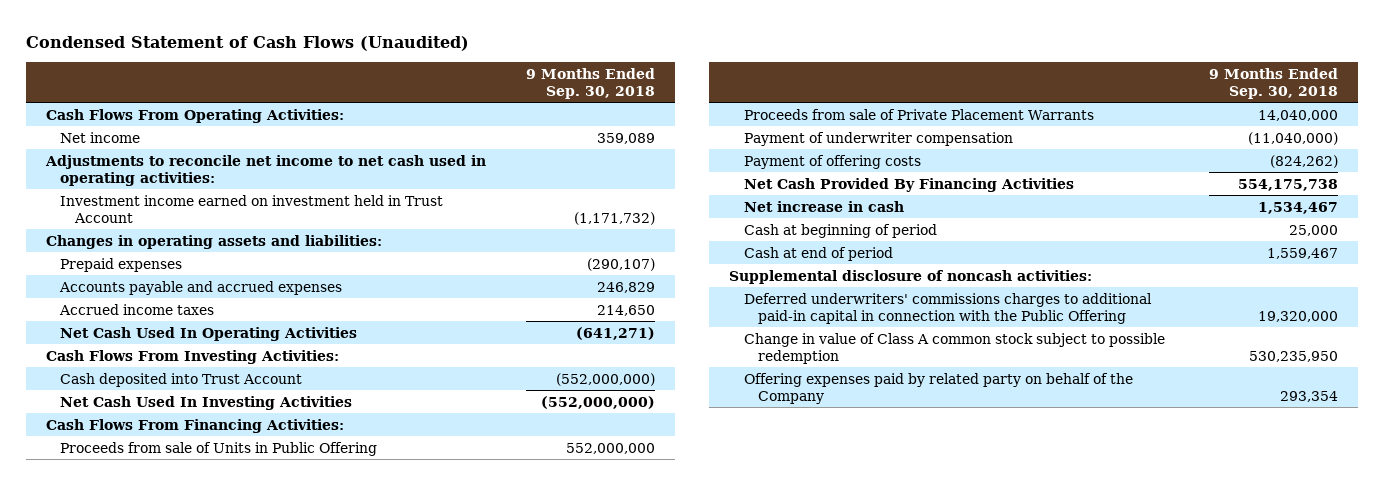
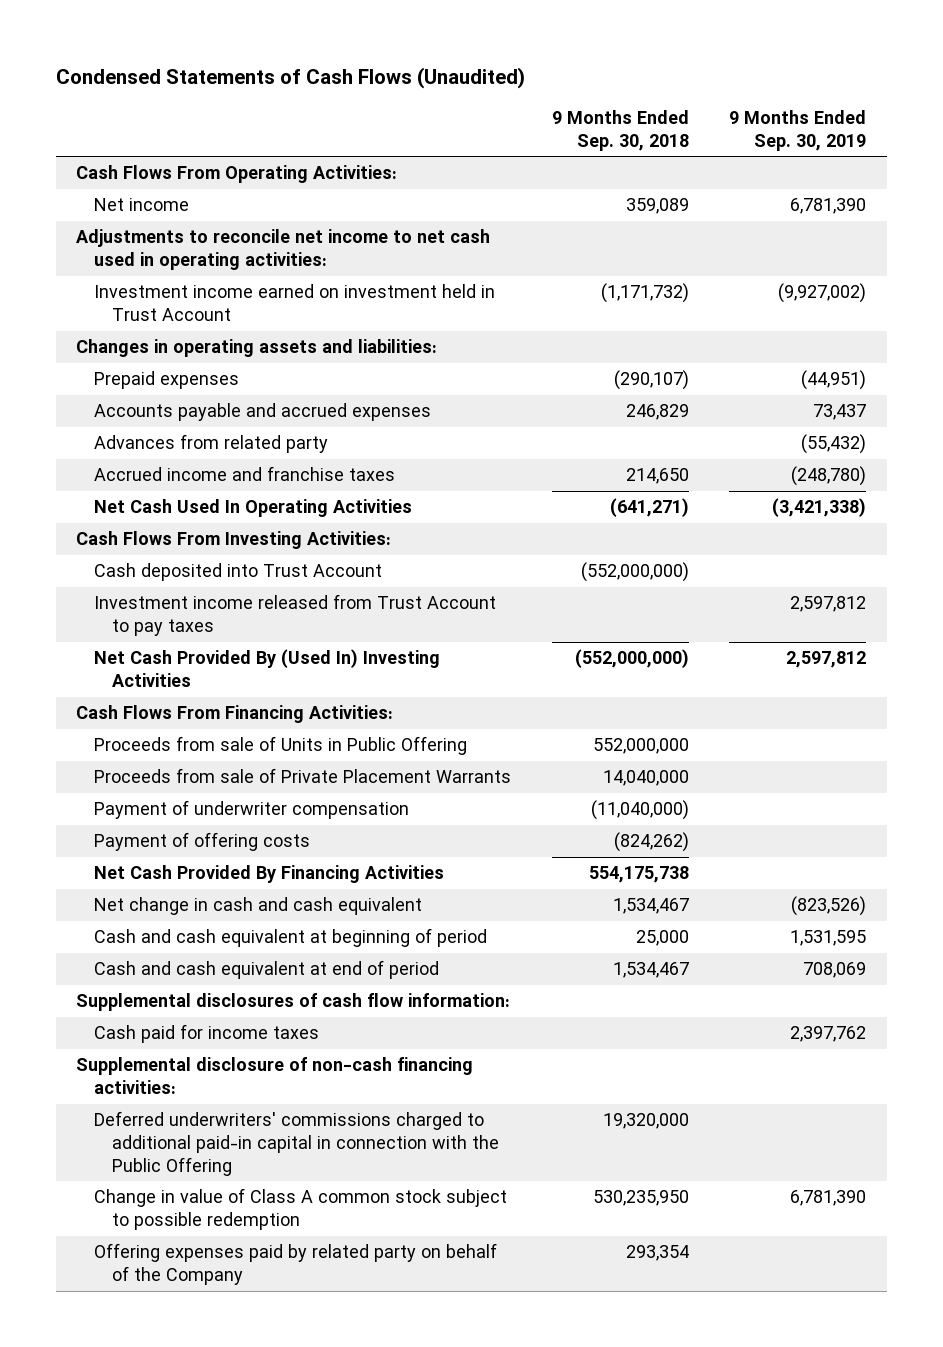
[26,35,470,51] Condensed Statement of Cash Flows (Unaudited) -> [56,66,526,89] Condensed Statements of Cash Flows (Unaudited)
none -> [729,110,867,151] 9 Months Ended Sep. 30, 2019
none -> [94,434,329,454] Advances from related party
[59,303,215,315] Accrued income taxes -> [94,466,396,482] Accrued income and franchise taxes
none -> [94,594,497,636] Investment income released from Trust Account to pay taxes
[60,395,353,410] Net Cash Used In Investing Activities -> [94,649,441,687] Net Cash Provided By (Used In) Investing Activities
[743,200,904,212] Net increase in cash -> [94,897,423,916] Net change in cash and cash equivalent
[743,223,937,238] Cash at beginning of period -> [94,928,488,948] Cash and cash equivalent at beginning of period
[743,246,893,261] Cash at end of period -> [94,960,440,980] Cash and cash equivalent at end of period
[1266,247,1338,259] 1,559,467 -> [612,962,689,979] 1,534,467
none -> [76,993,511,1012] Supplemental disclosures of cash flow information:
none -> [94,1024,320,1044] Cash paid for income taxes
[729,269,1093,284] Supplemental disclosure of noncash activities: -> [76,1057,474,1094] Supplemental disclosure of non-cash financing activities:
[743,292,1152,324] Deferred underwriters' commissions charges to additional paid-in capital in connection with the Public Offering -> [94,1111,500,1176] Deferred underwriters' commissions charged to additional paid-in capital in connection with the Public Offering

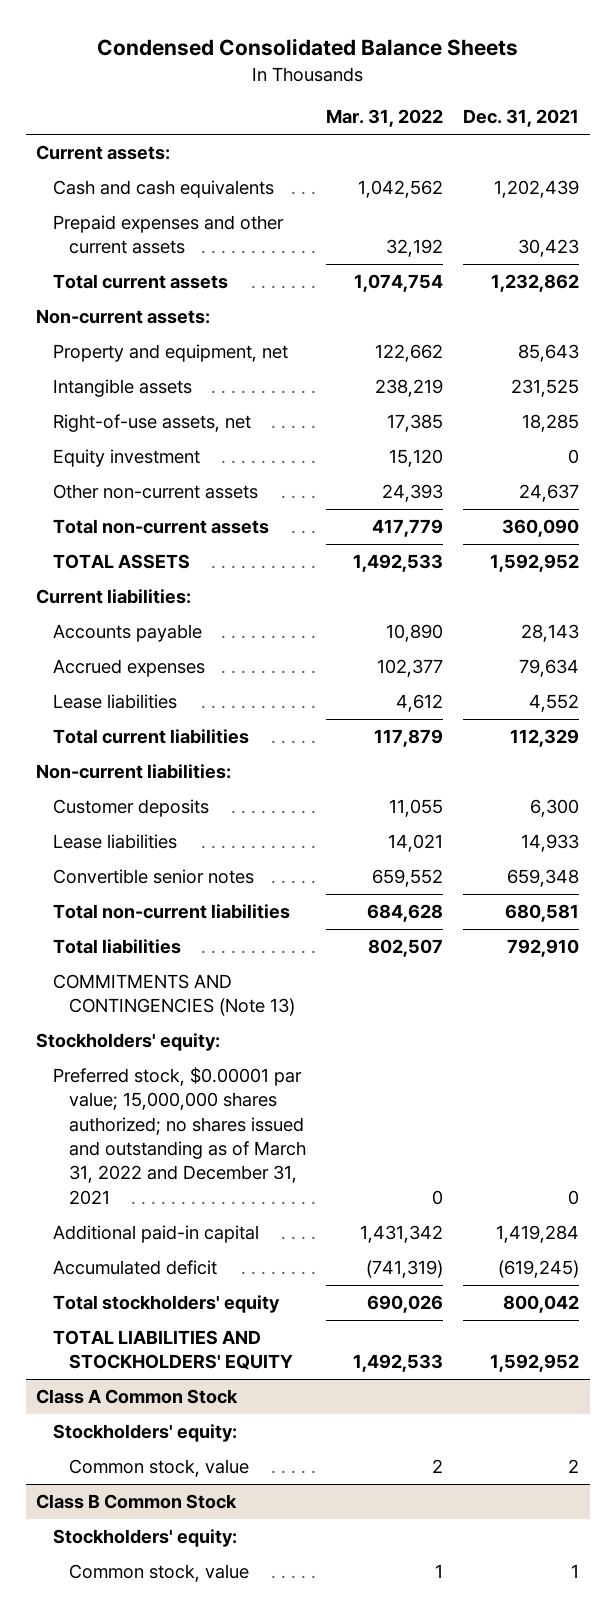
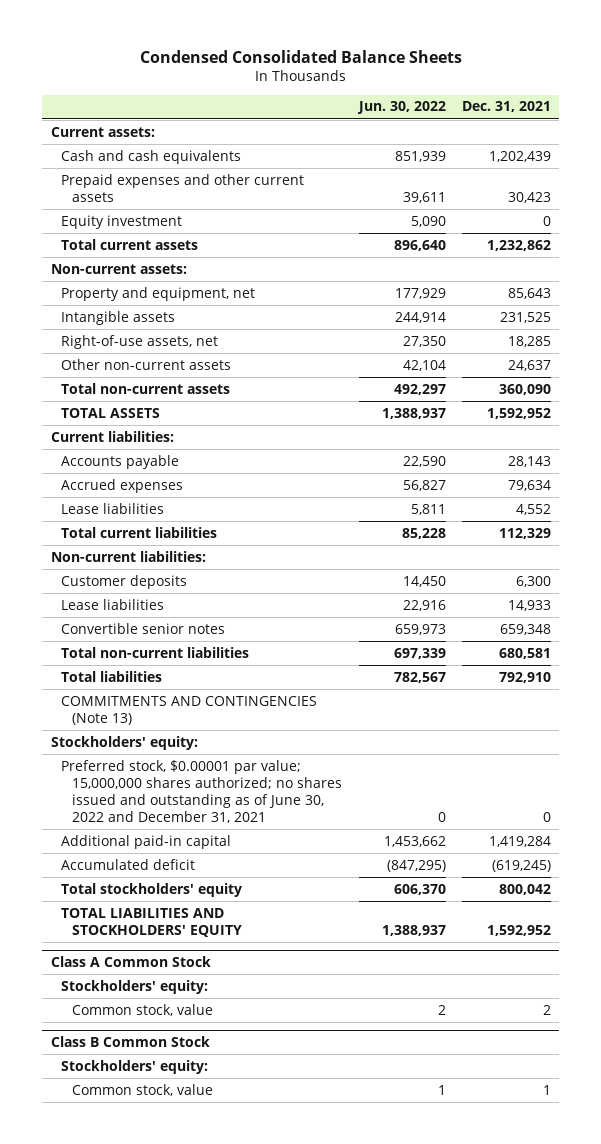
[326,109,444,128] Mar. 31, 2022 -> none
none -> [356,101,446,115] Jun. 30, 2022
[52,449,200,468] Equity investment -> [61,214,183,229] Equity investment
[52,1067,307,1205] Preferred stock, $0.00001 par value; 15,000,000 shares authorized; no shares issued and outstanding as of March 31, 2022 and December 31, 2021 -> [61,759,343,823] Preferred stock, $0.00001 par value; 15,000,000 shares authorized; no shares issued and outstanding as of June 30, 2022 and December 31, 2021

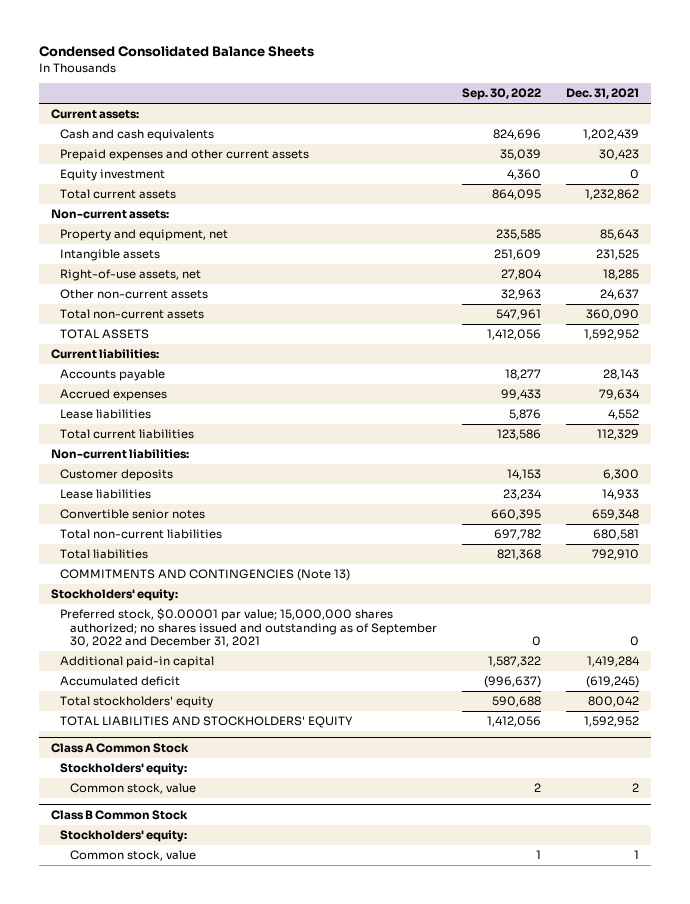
[356,101,446,115] Jun. 30, 2022 -> none
none -> [461,88,541,101] Sep. 30, 2022
[61,759,343,823] Preferred stock, $0.00001 par value; 15,000,000 shares authorized; no shares issued and outstanding as of June 30, 2022 and December 31, 2021 -> [60,608,437,648] Preferred stock, $0.00001 par value; 15,000,000 shares authorized; no shares issued and outstanding as of September 30, 2022 and December 31, 2021

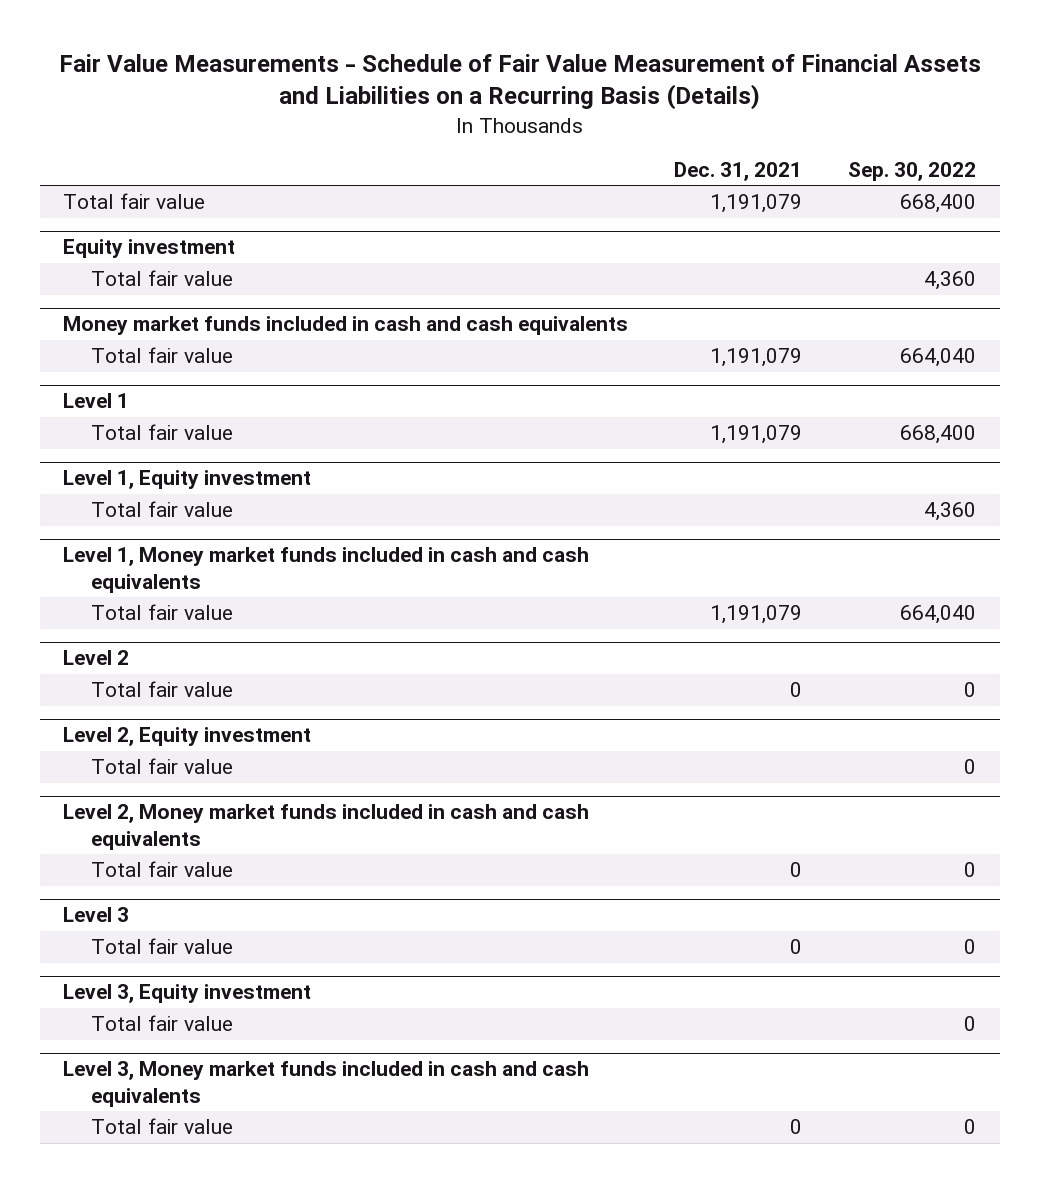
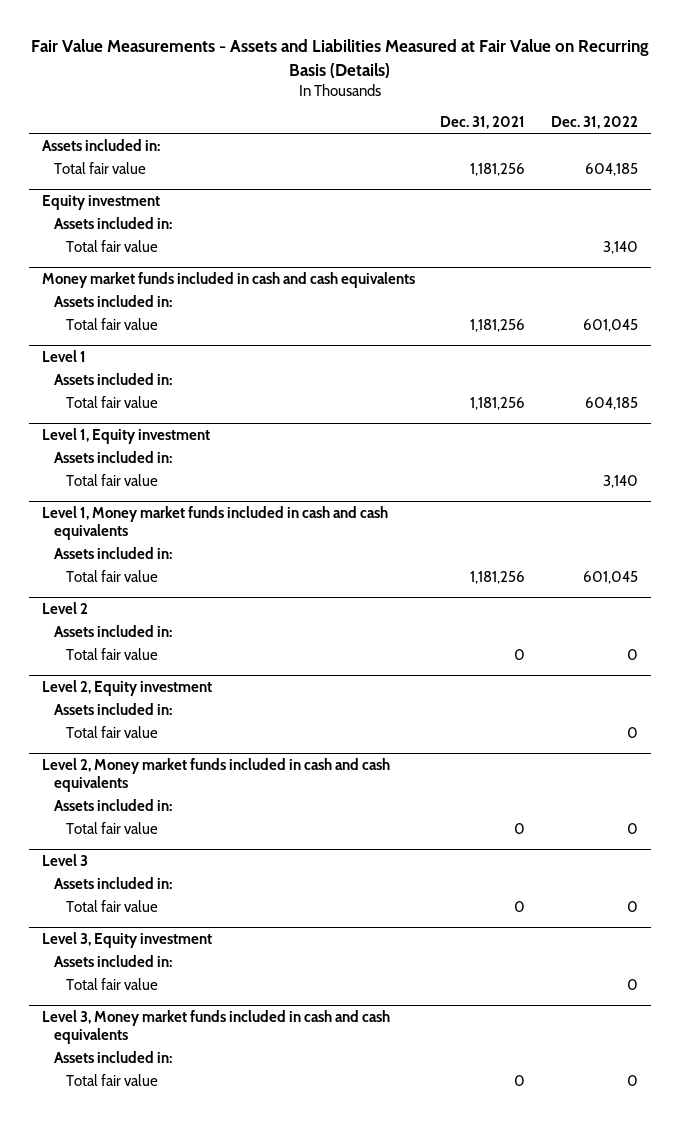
[58,54,981,111] Fair Value Measurements - Schedule of Fair Value Measurement of Financial Assets and Liabilities on a Recurring Basis (Details) -> [30,39,649,78] Fair Value Measurements - Assets and Liabilities Measured at Fair Value on Recurring Basis (Details)
[848,161,977,181] Sep. 30, 2022 -> none
none -> [550,116,638,130] Dec. 31, 2022
none -> [42,138,161,151] Assets included in:
[710,194,803,214] 1,191,079 -> [470,162,526,176] 1,181,256
none -> [53,216,172,229] Assets included in:
none -> [53,294,172,307] Assets included in:
[710,348,803,368] 1,191,079 -> [470,318,526,332] 1,181,256
none -> [53,372,172,385] Assets included in:
[710,425,803,445] 1,191,079 -> [470,396,526,410] 1,181,256
none -> [53,450,172,463] Assets included in:
none -> [53,546,172,559] Assets included in:
[710,605,803,625] 1,191,079 -> [470,570,526,584] 1,181,256
none -> [53,624,172,637] Assets included in:
none -> [53,702,172,715] Assets included in:
none -> [53,798,172,811] Assets included in:
none -> [53,876,172,889] Assets included in:
none -> [53,954,172,967] Assets included in:
none -> [53,1050,172,1063] Assets included in:

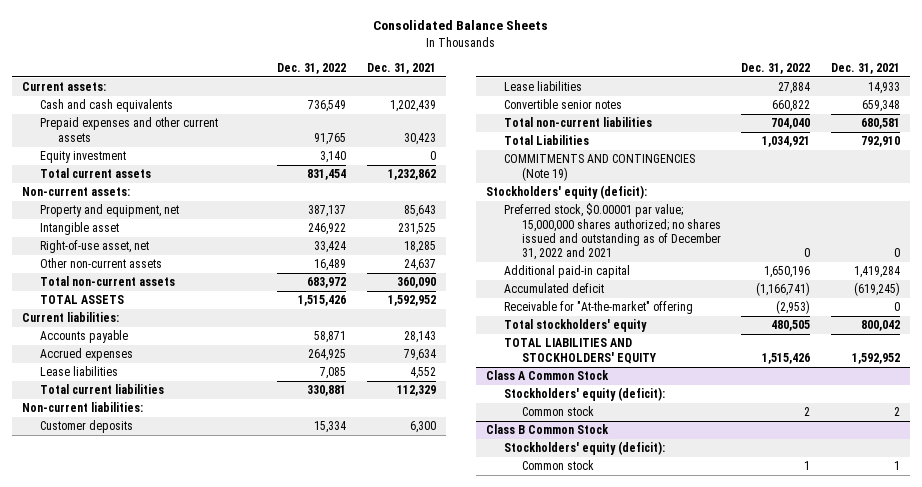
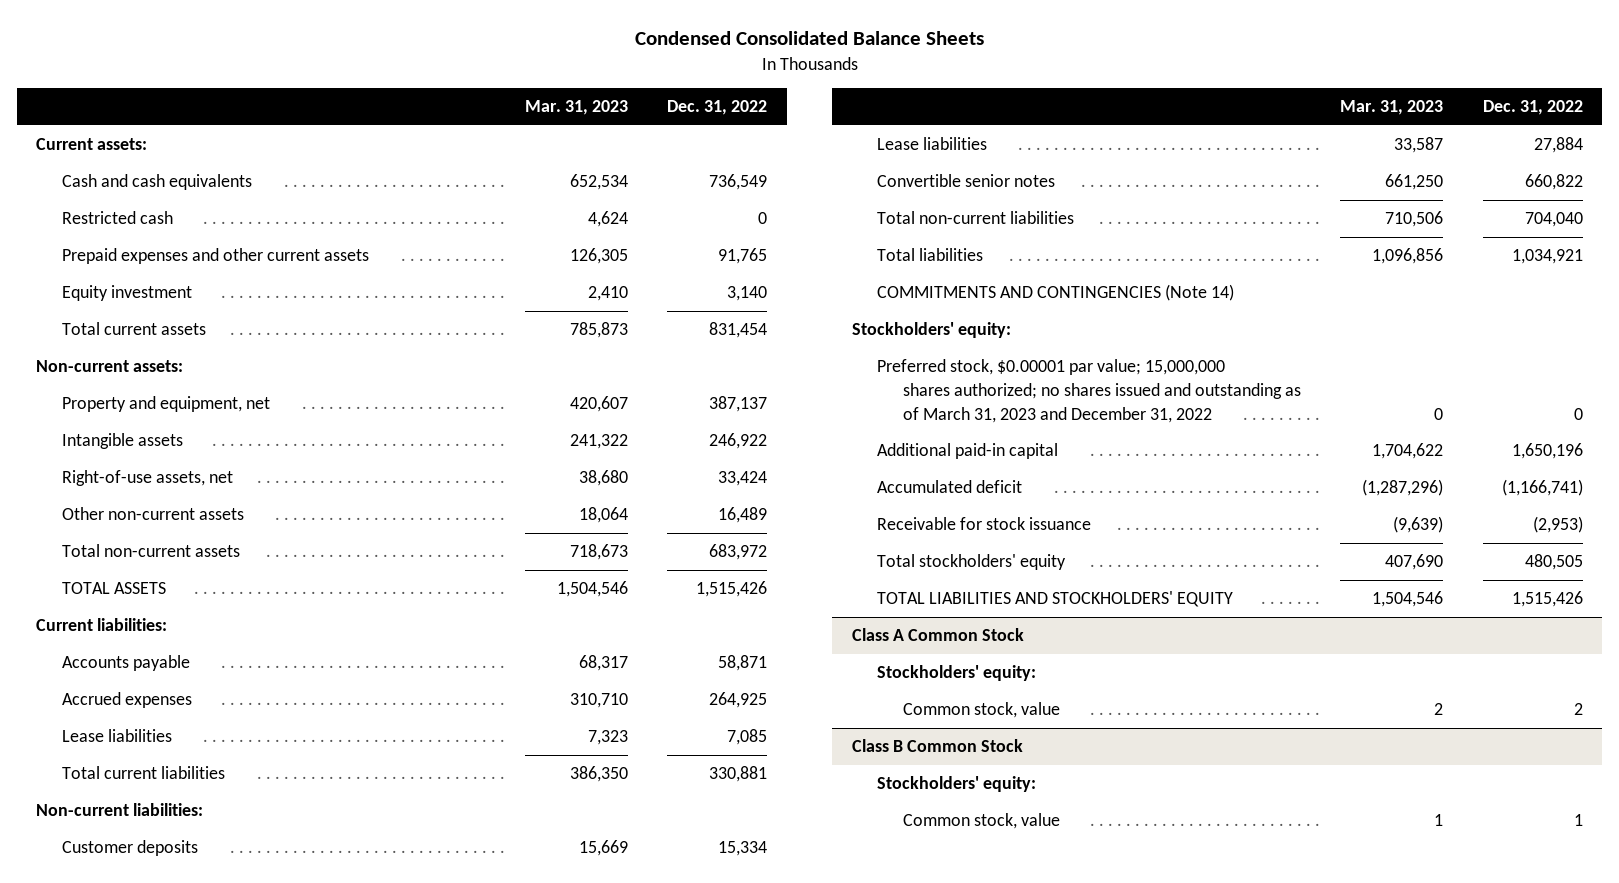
[373,20,549,31] Consolidated Balance Sheets -> [634,30,984,45] Condensed Consolidated Balance Sheets
[366,62,436,74] Dec. 31, 2021 -> none
none -> [524,100,628,116] Mar. 31, 2023
none -> [61,211,173,225] Restricted cash
[39,222,119,236] Intangible asset -> [61,433,183,450] Intangible assets
[39,240,149,254] Right-of-use asset, net -> [61,470,233,487] Right-of-use assets, net
[503,135,589,146] Total Liabilities -> [877,248,984,262] Total liabilities
[503,154,695,181] COMMITMENTS AND CONTINGENCIES (Note 19) -> [877,284,1235,302] COMMITMENTS AND CONTINGENCIES (Note 14)
[486,185,648,200] Stockholders' equity (deficit): -> [852,322,1012,339] Stockholders' equity:
[503,203,721,261] Preferred stock, $0.00001 par value; 15,000,000 shares authorized; no shares issued and outstanding as of December 31, 2022 and 2021 -> [877,359,1301,423] Preferred stock, $0.00001 par value; 15,000,000 shares authorized; no shares issued and outstanding as of March 31, 2023 and December 31, 2022
[503,301,693,315] Receivable for "At-the-market" offering -> [877,517,1092,531] Receivable for stock issuance
[503,387,665,402] Stockholders' equity (deficit): -> [877,665,1037,682] Stockholders' equity:
[521,406,594,417] Common stock -> [902,702,1060,719] Common stock, value
[503,441,665,456] Stockholders' equity (deficit): -> [877,776,1037,793] Stockholders' equity:
[521,460,594,471] Common stock -> [902,813,1060,830] Common stock, value

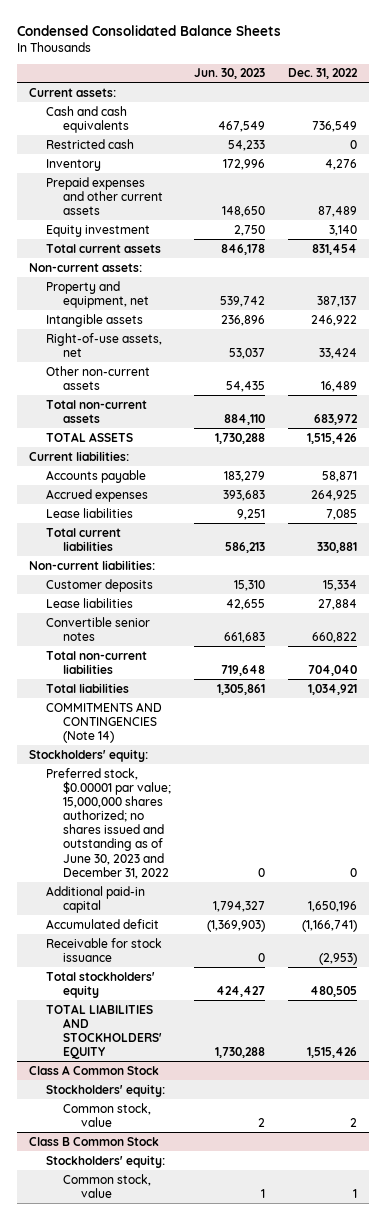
[524,100,628,116] Mar. 31, 2023 -> none
none -> [194,68,266,80] Jun. 30, 2023
none -> [46,158,102,171] Inventory
[718,248,768,265] 91,765 -> [318,205,358,217] 87,489
[877,359,1301,423] Preferred stock, $0.00001 par value; 15,000,000 shares authorized; no shares issued and outstanding as of March 31, 2023 and December 31, 2022 -> [46,767,172,879] Preferred stock, $0.00001 par value; 15,000,000 shares authorized; no shares issued and outstanding as of June 30, 2023 and December 31, 2022

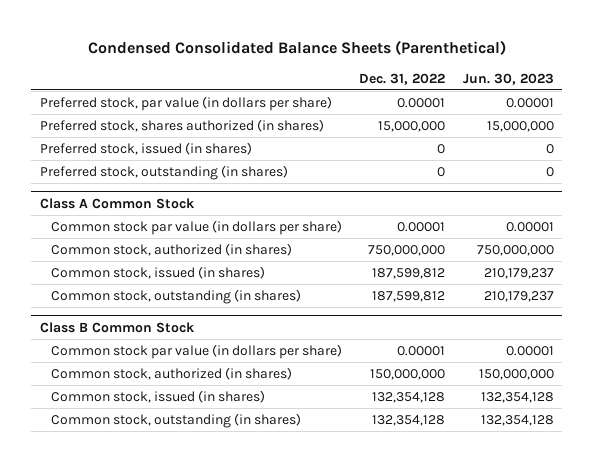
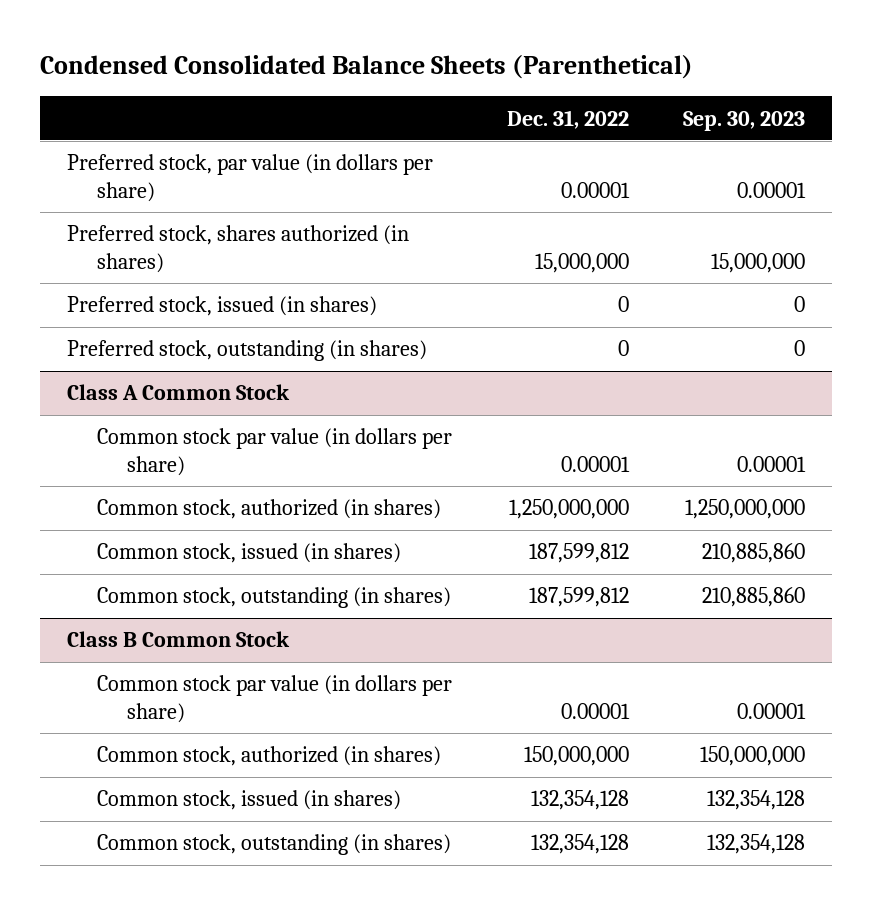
[462,72,554,85] Jun. 30, 2023 -> none
none -> [682,110,805,131] Sep. 30, 2023
[368,244,446,256] 750,000,000 -> [508,499,629,520] 1,250,000,000

